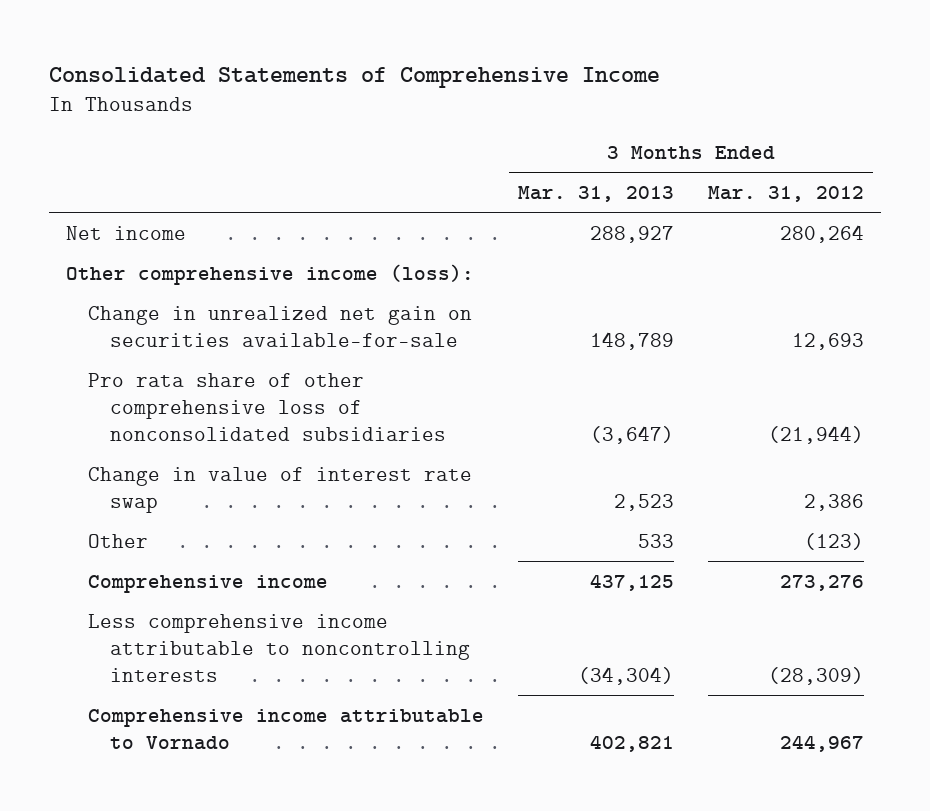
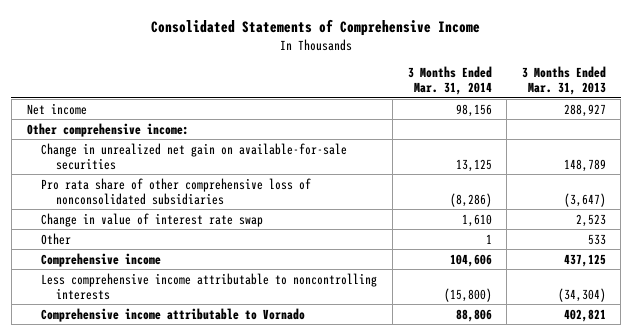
[708,185,865,202] Mar. 31, 2012 -> none
none -> [407,66,492,96] 3 Months Ended Mar. 31, 2014
[65,263,474,285] Other comprehensive income (loss): -> [26,122,189,137] Other comprehensive income:
[87,305,472,347] Change in unrealized net gain on securities available-for-sale -> [41,142,348,170] Change in unrealized net gain on available-for-sale securities

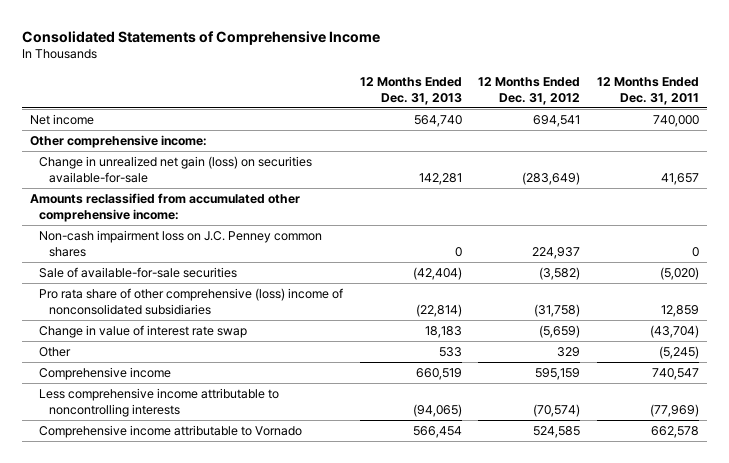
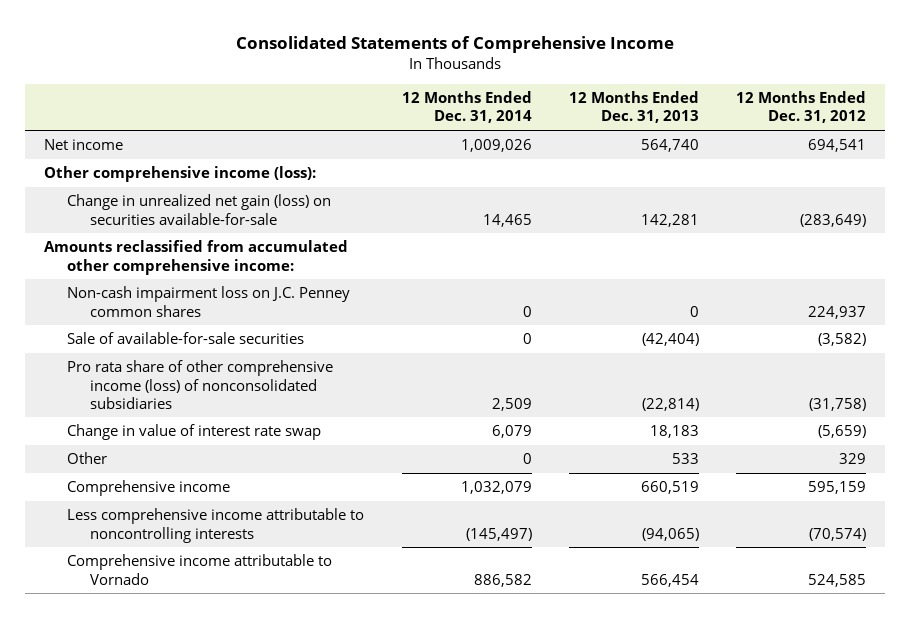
[596,76,699,105] 12 Months Ended Dec. 31, 2011 -> none
none -> [401,91,532,124] 12 Months Ended Dec. 31, 2014
[30,134,208,148] Other comprehensive income: -> [44,166,317,183] Other comprehensive income (loss):
[39,287,344,315] Pro rata share of other comprehensive (loss) income of nonconsolidated subsidiaries -> [67,360,334,409] Pro rata share of other comprehensive income (loss) of nonconsolidated subsidiaries

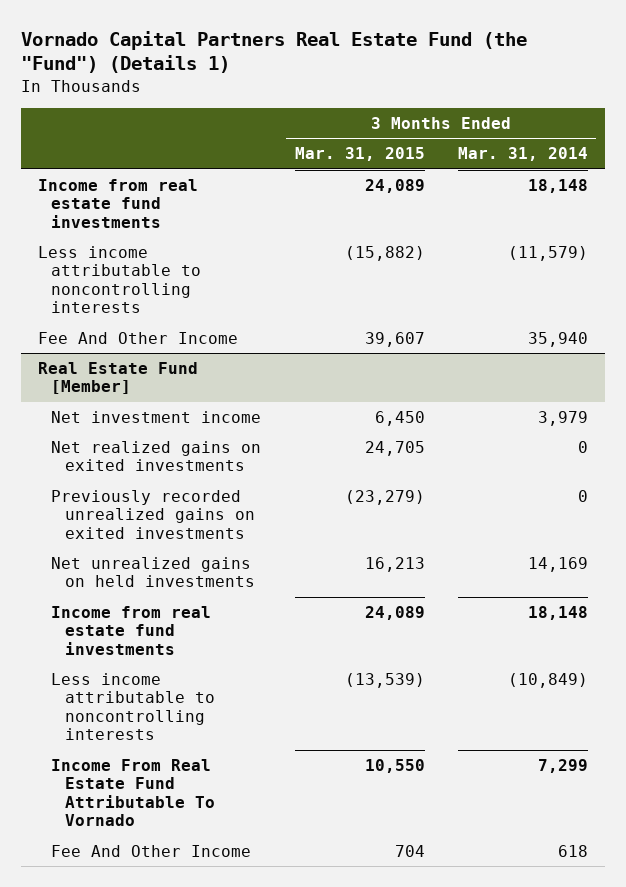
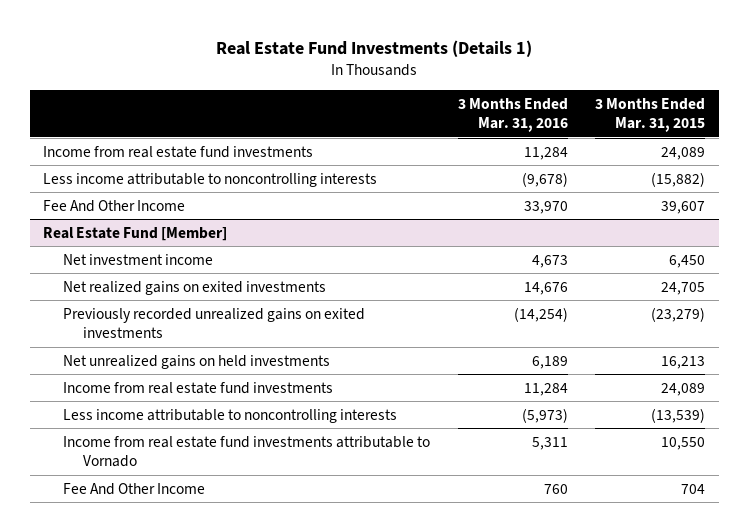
[20,30,527,74] Vornado Capital Partners Real Estate Fund (the "Fund") (Details 1) -> [216,39,533,57] Real Estate Fund Investments (Details 1)
[458,147,589,162] Mar. 31, 2014 -> none
none -> [457,97,568,133] 3 Months Ended Mar. 31, 2016
[51,759,215,827] Income From Real Estate Fund Attributable To Vornado -> [62,435,430,468] Income from real estate fund investments attributable to Vornado

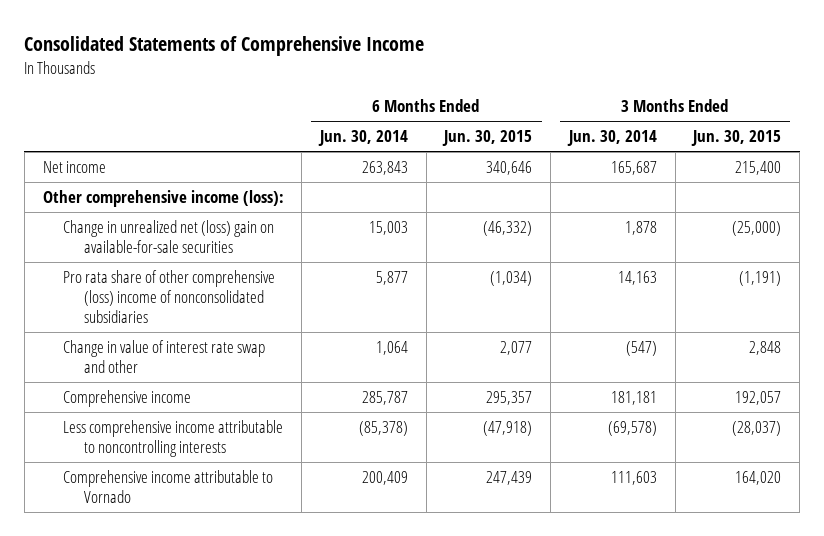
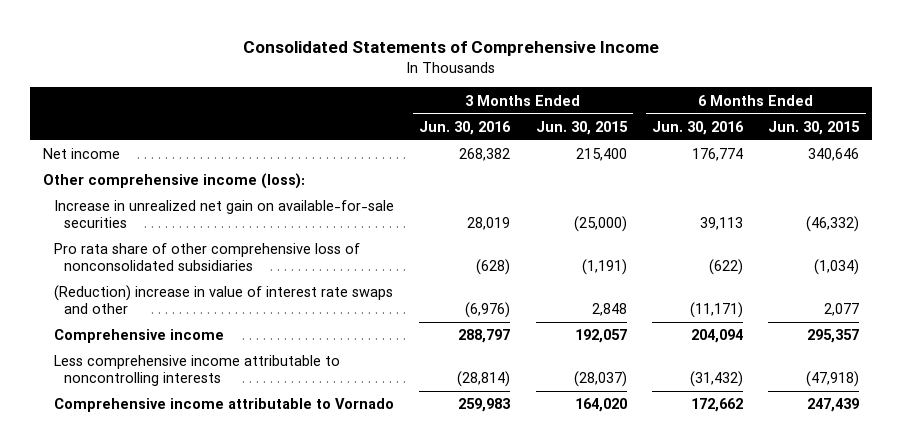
[317,130,408,147] Jun. 30, 2014 -> none
[566,130,657,147] Jun. 30, 2014 -> none
none -> [419,120,512,135] Jun. 30, 2016
none -> [651,120,744,135] Jun. 30, 2016
[63,220,275,254] Change in unrealized net (loss) gain on available-for-sale securities -> [53,200,394,229] Increase in unrealized net gain on available-for-sale securities
[63,270,276,324] Pro rata share of other comprehensive (loss) income of nonconsolidated subsidiaries -> [53,243,360,272] Pro rata share of other comprehensive loss of nonconsolidated subsidiaries
[63,340,266,374] Change in value of interest rate swap and other -> [53,285,393,315] (Reduction) increase in value of interest rate swaps and other

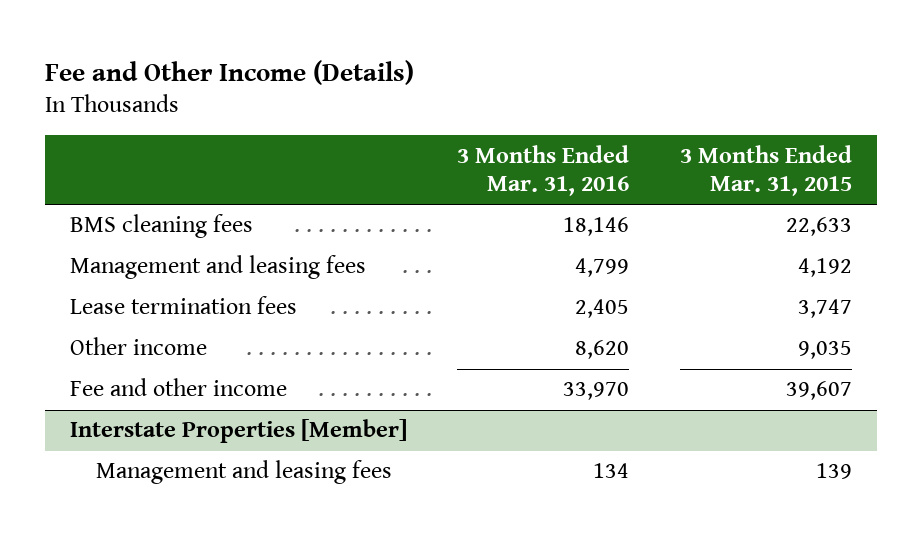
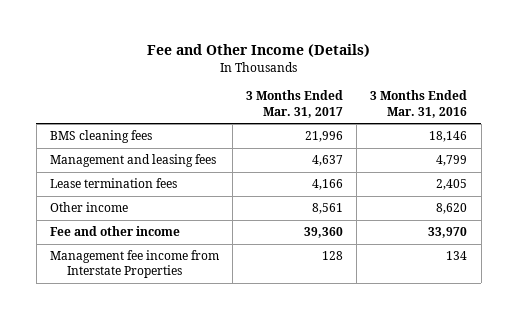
[679,144,852,197] 3 Months Ended Mar. 31, 2015 -> none
none -> [246,90,344,118] 3 Months Ended Mar. 31, 2017
[69,419,407,444] Interstate Properties [Member] -> none
[95,460,392,485] Management and leasing fees -> [50,250,220,279] Management fee income from Interstate Properties

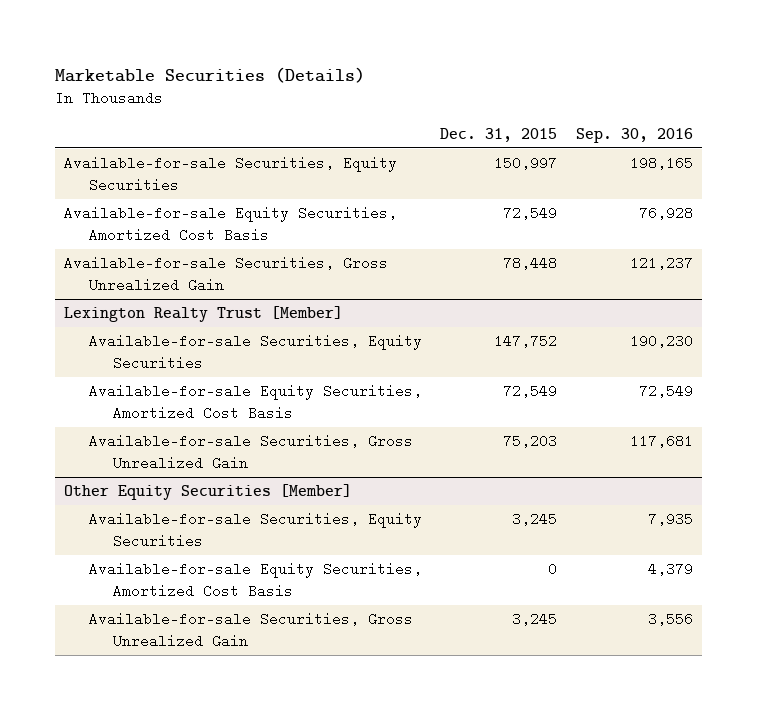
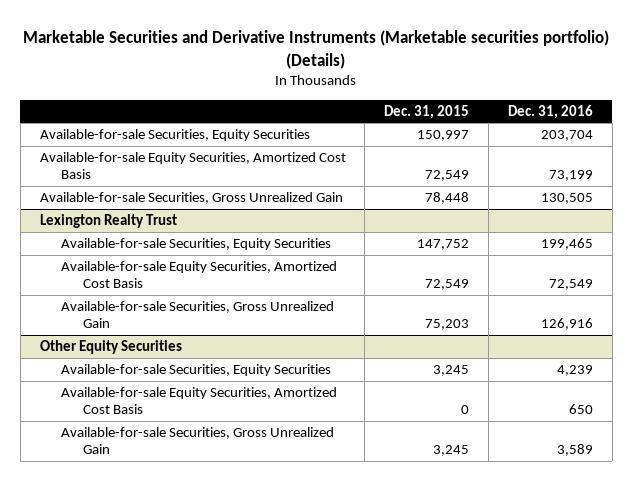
[54,66,365,83] Marketable Securities (Details) -> [23,29,610,69] Marketable Securities and Derivative Instruments (Marketable securities portfolio) (Details)
[576,127,694,143] Sep. 30, 2016 -> none
none -> [507,104,593,119] Dec. 31, 2016
[64,306,344,323] Lexington Realty Trust [Member] -> [39,214,177,229] Lexington Realty Trust
[64,484,353,501] Other Equity Securities [Member] -> [39,340,182,355] Other Equity Securities

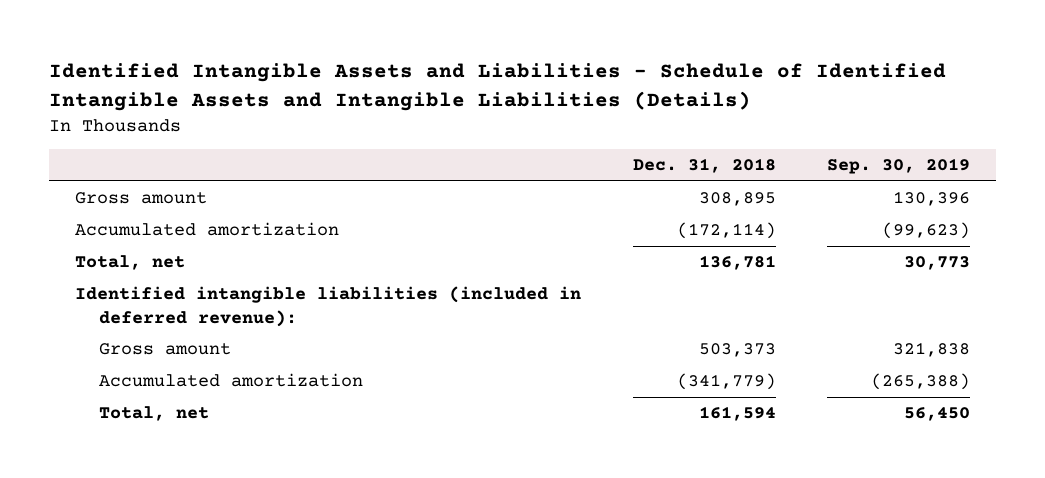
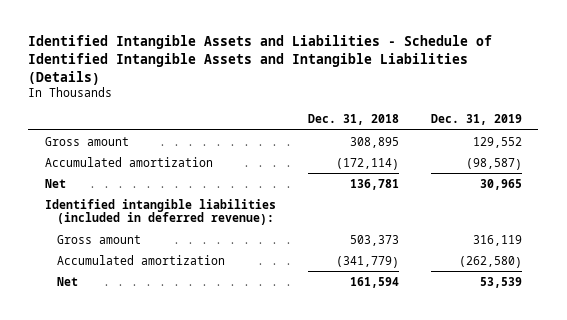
[827,158,971,175] Sep. 30, 2019 -> none
none -> [430,114,522,126] Dec. 31, 2019
[74,255,185,271] Total, net -> [44,178,66,188] Net
[99,406,210,422] Total, net -> [57,276,79,286] Net

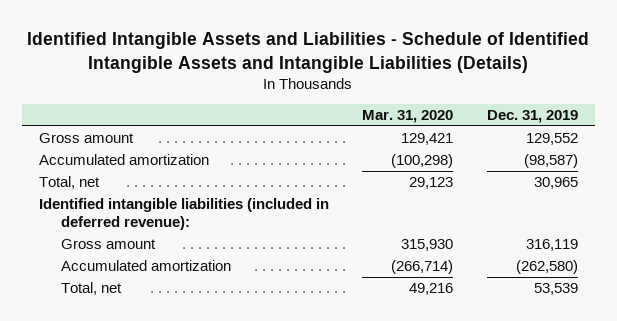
[307,114,399,126] Dec. 31, 2018 -> none
none -> [362,109,454,123] Mar. 31, 2020
[44,178,66,188] Net -> [38,176,100,190] Total, net
[57,276,79,286] Net -> [60,282,122,296] Total, net

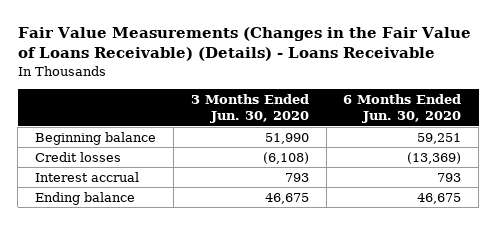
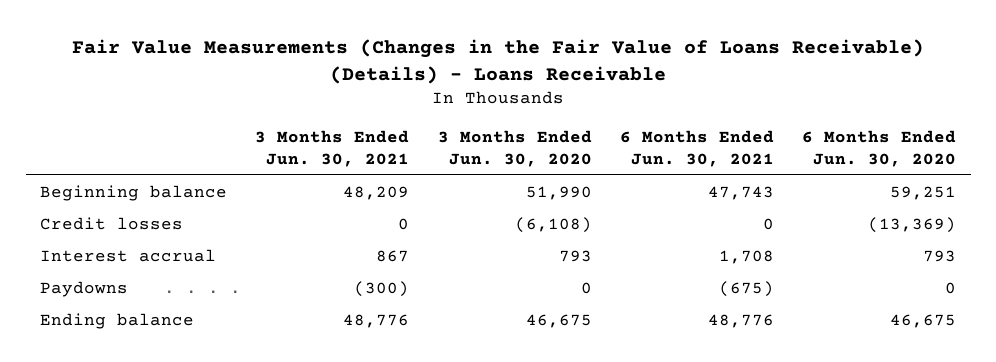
none -> [255,129,410,167] 3 Months Ended Jun. 30, 2021
none -> [619,129,774,167] 6 Months Ended Jun. 30, 2021
none -> [39,280,128,297] Paydowns

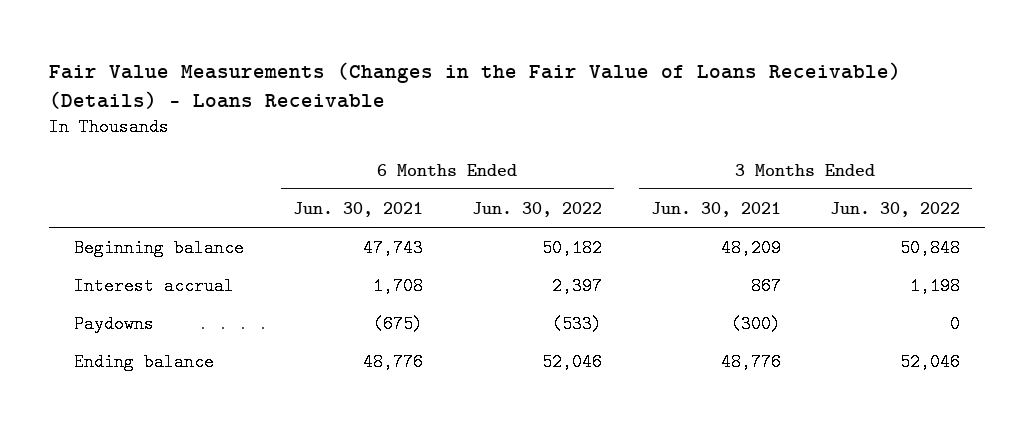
[437,129,592,167] 3 Months Ended Jun. 30, 2020 -> none
[802,129,957,167] 6 Months Ended Jun. 30, 2020 -> none
none -> [471,201,602,217] Jun. 30, 2022
none -> [830,201,961,217] Jun. 30, 2022
[39,216,183,230] Credit losses -> none

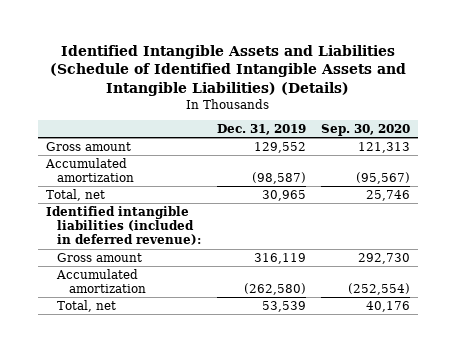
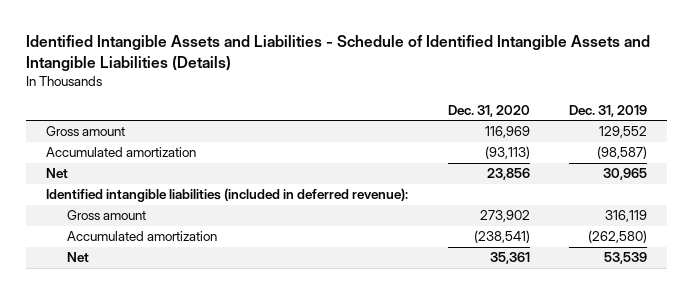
[49,45,406,96] Identified Intangible Assets and Liabilities (Schedule of Identified Intangible Assets and Intangible Liabilities) (Details) -> [26,35,651,72] Identified Intangible Assets and Liabilities - Schedule of Identified Intangible Assets and Intangible Liabilities (Details)
[321,124,411,137] Sep. 30, 2020 -> none
none -> [447,105,530,118] Dec. 31, 2020
[45,188,105,201] Total, net -> [46,168,69,179] Net
[57,299,117,312] Total, net -> [66,252,89,263] Net

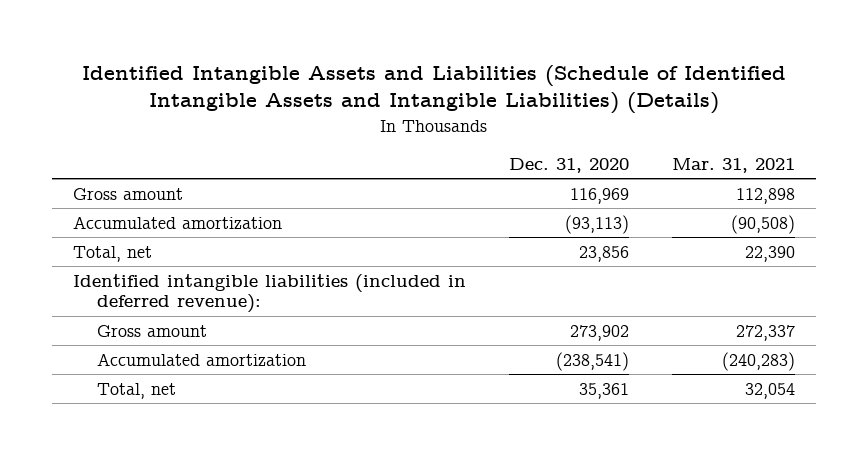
[26,35,651,72] Identified Intangible Assets and Liabilities - Schedule of Identified Intangible Assets and Intangible Liabilities (Details) -> [81,64,786,115] Identified Intangible Assets and Liabilities (Schedule of Identified Intangible Assets and Intangible Liabilities) (Details)
[569,105,648,118] Dec. 31, 2019 -> none
none -> [671,157,795,173] Mar. 31, 2021
[46,168,69,179] Net -> [73,245,153,262] Total, net
[66,252,89,263] Net -> [96,382,176,399] Total, net

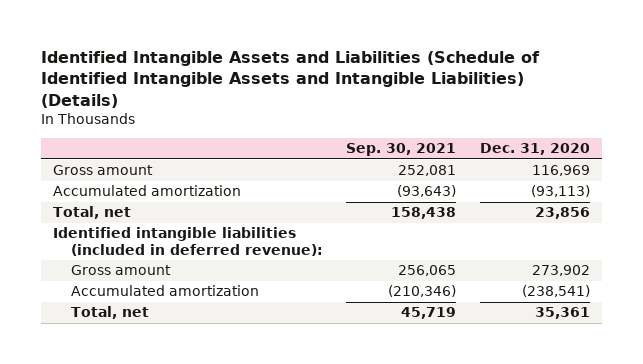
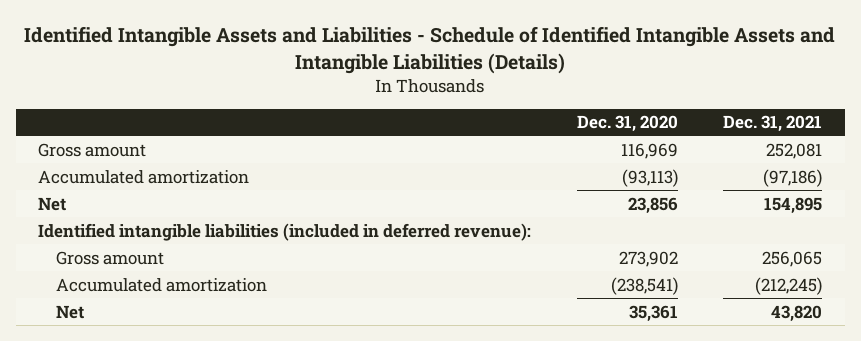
[41,50,541,108] Identified Intangible Assets and Liabilities (Schedule of Identified Intangible Assets and Intangible Liabilities) (Details) -> [24,26,836,74] Identified Intangible Assets and Liabilities - Schedule of Identified Intangible Assets and Intangible Liabilities (Details)
[346,143,457,157] Sep. 30, 2021 -> none
none -> [723,115,823,133] Dec. 31, 2021
[52,206,131,220] Total, net -> [38,196,67,211] Net
[70,306,149,320] Total, net -> [56,304,85,319] Net

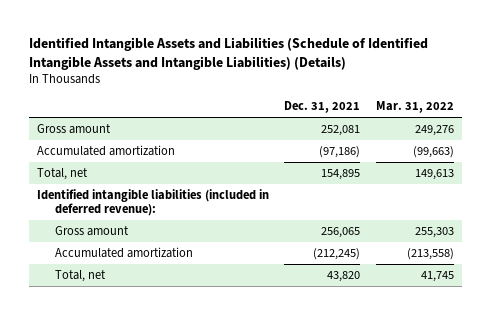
[24,26,836,74] Identified Intangible Assets and Liabilities - Schedule of Identified Intangible Assets and Intangible Liabilities (Details) -> [28,36,428,70] Identified Intangible Assets and Liabilities (Schedule of Identified Intangible Assets and Intangible Liabilities) (Details)
[576,115,678,133] Dec. 31, 2020 -> none
none -> [376,101,455,114] Mar. 31, 2022
[38,196,67,211] Net -> [36,167,88,180] Total, net
[56,304,85,319] Net -> [55,269,107,282] Total, net

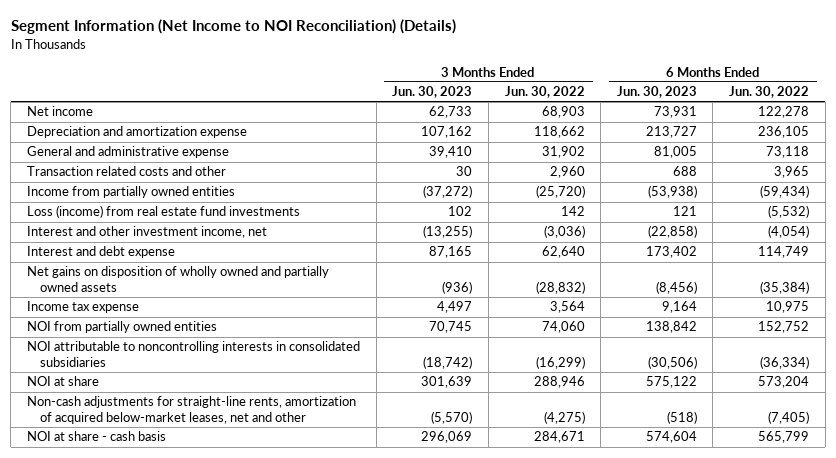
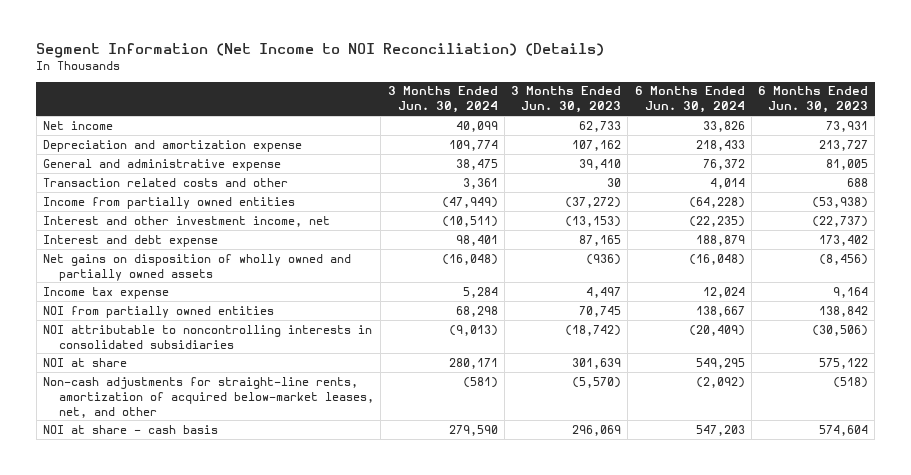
[504,86,585,99] Jun. 30, 2022 -> none
[729,86,810,99] Jun. 30, 2022 -> none
none -> [387,86,498,114] 3 Months Ended Jun. 30, 2024
none -> [634,86,745,114] 6 Months Ended Jun. 30, 2024
[26,205,300,219] Loss (income) from real estate fund investments -> none
[423,225,473,239] (13,255) -> [565,215,622,227] (13,153)
[647,225,697,239] (22,858) -> [812,215,869,227] (22,737)
[26,396,356,424] Non-cash adjustments for straight-line rents, amortization of acquired below-market leases, net and other -> [42,376,375,418] Non-cash adjustments for straight-line rents, amortization of acquired below-market leases, net, and other

